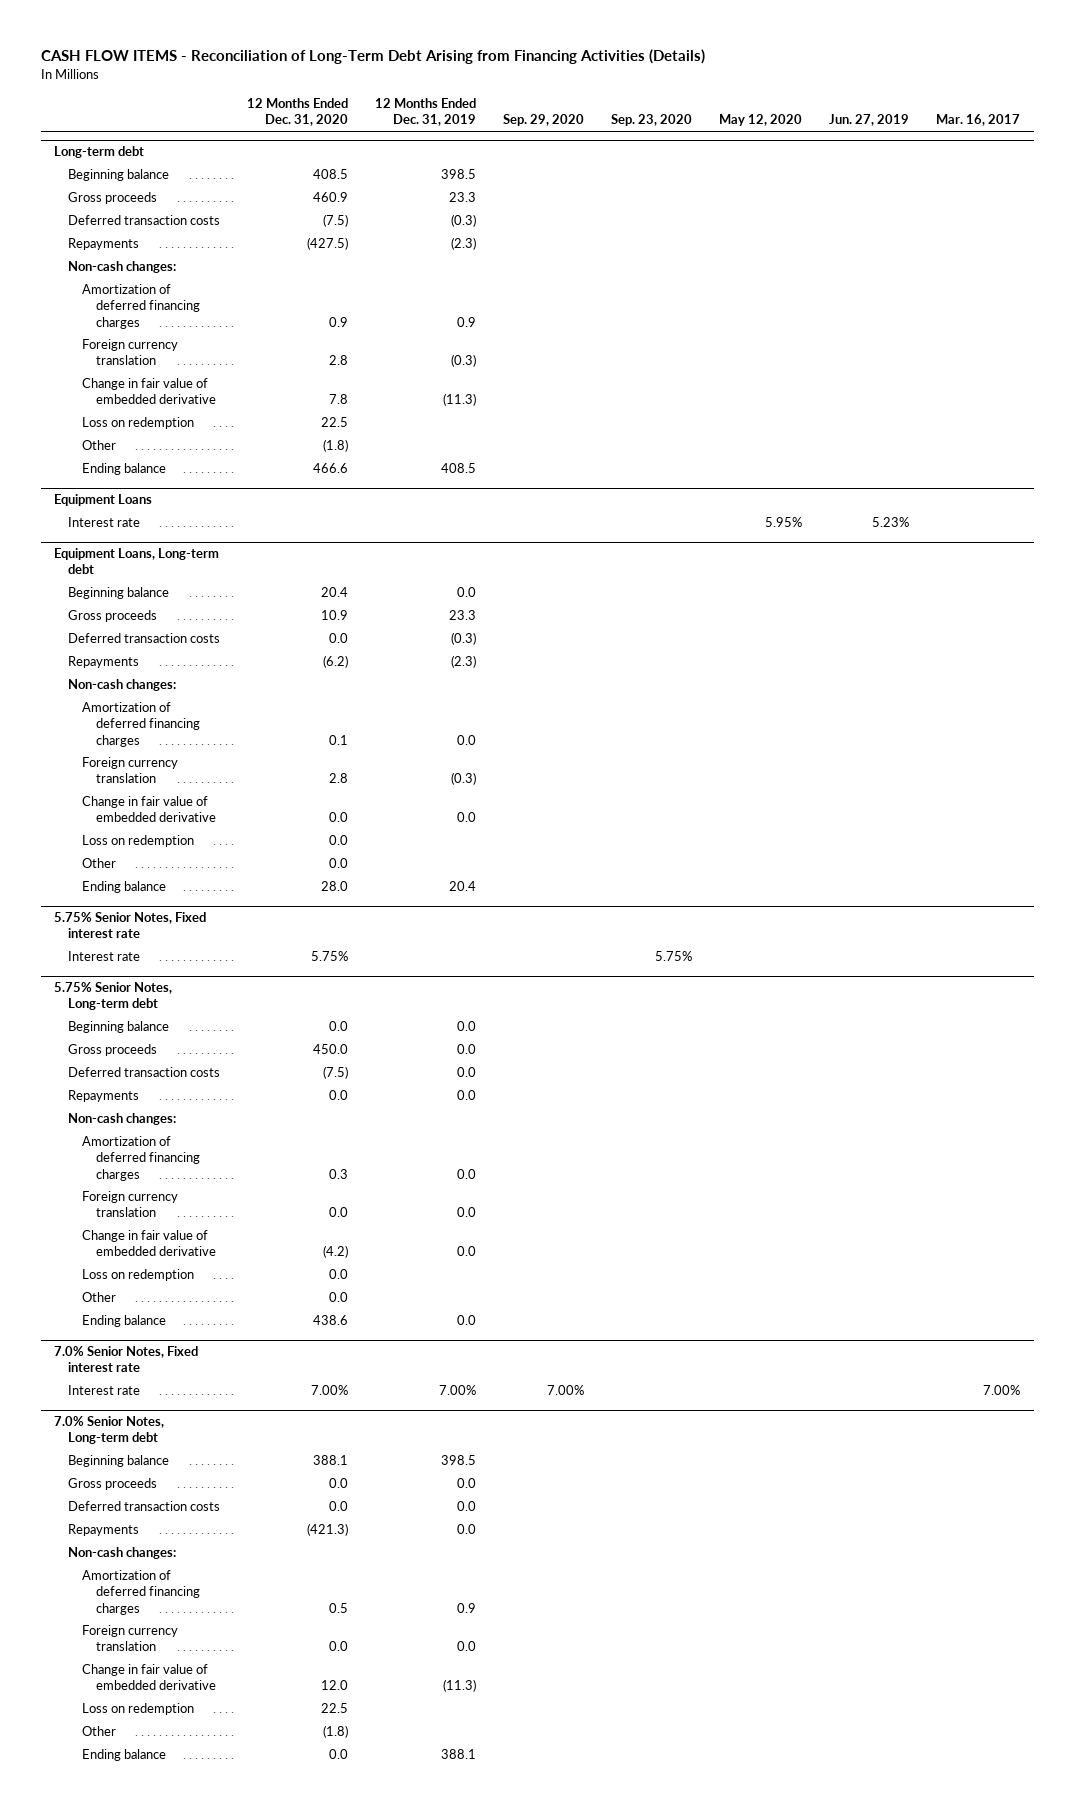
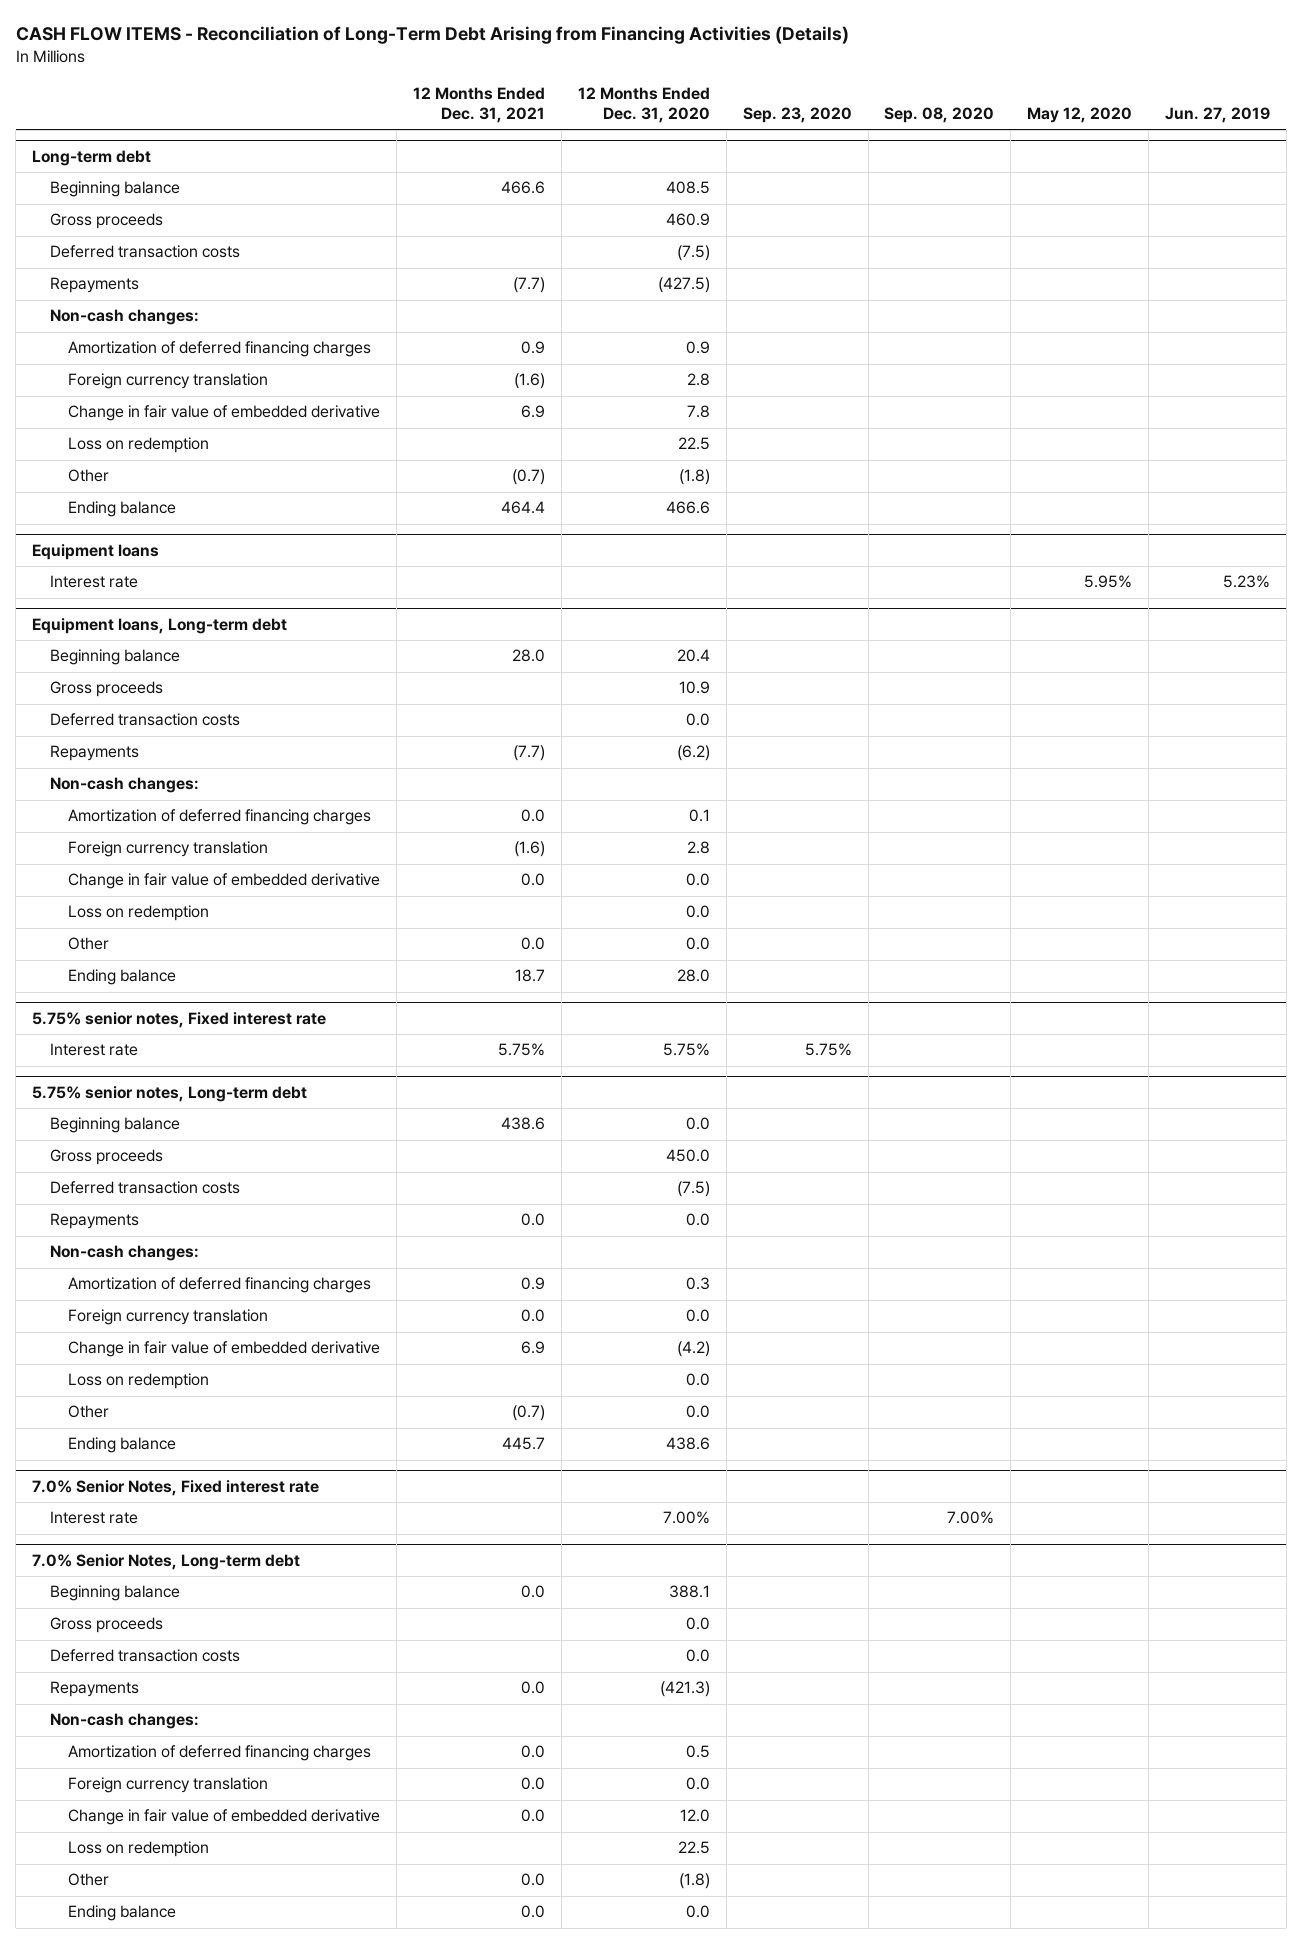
[375,98,477,127] 12 Months Ended Dec. 31, 2019 -> none
[503,114,585,127] Sep. 29, 2020 -> none
[936,114,1021,127] Mar. 16, 2017 -> none
none -> [413,86,546,124] 12 Months Ended Dec. 31, 2021
none -> [884,107,995,124] Sep. 08, 2020
[54,494,153,507] Equipment Loans -> [32,543,160,560] Equipment loans
[54,548,220,575] Equipment Loans, Long-term debt -> [32,617,288,634] Equipment loans, Long-term debt
[54,912,207,939] 5.75% Senior Notes, Fixed interest rate -> [32,1011,327,1028] 5.75% senior notes, Fixed interest rate
[54,982,173,1011] 5.75% Senior Notes, Long-term debt -> [32,1085,308,1102] 5.75% senior notes, Long-term debt

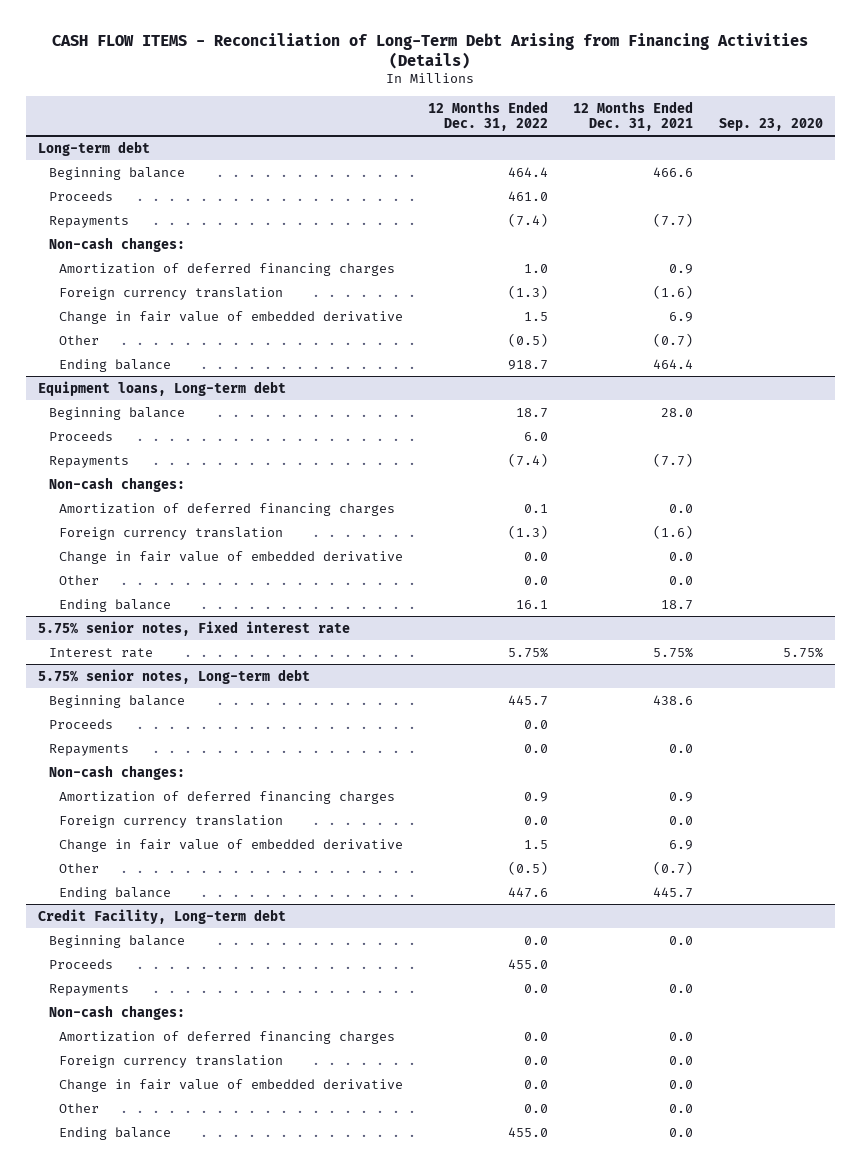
[577,86,710,124] 12 Months Ended Dec. 31, 2020 -> none
[884,107,995,124] Sep. 08, 2020 -> none
[1027,107,1133,124] May 12, 2020 -> none
[1165,107,1271,124] Jun. 27, 2019 -> none
none -> [428,100,549,131] 12 Months Ended Dec. 31, 2022
[50,245,241,259] Deferred transaction costs -> none
[50,213,164,230] Gross proceeds -> [48,190,113,201] Proceeds
[68,437,210,454] Loss on redemption -> none
[32,543,160,560] Equipment loans -> none
[50,575,139,589] Interest rate -> none
[50,713,241,727] Deferred transaction costs -> none
[50,681,164,698] Gross proceeds -> [48,430,113,441] Proceeds
[68,905,210,922] Loss on redemption -> none
[50,1181,241,1195] Deferred transaction costs -> none
[50,1149,164,1166] Gross proceeds -> [48,718,113,729] Proceeds
[68,1373,210,1390] Loss on redemption -> none
[32,1479,320,1496] 7.0% Senior Notes, Fixed interest rate -> none
[50,1511,139,1525] Interest rate -> none
[32,1553,301,1570] 7.0% Senior Notes, Long-term debt -> none
none -> [38,908,287,924] Credit Facility, Long-term debt
[50,1649,241,1663] Deferred transaction costs -> none
[50,1617,164,1634] Gross proceeds -> [48,958,113,969] Proceeds
[68,1841,210,1858] Loss on redemption -> none

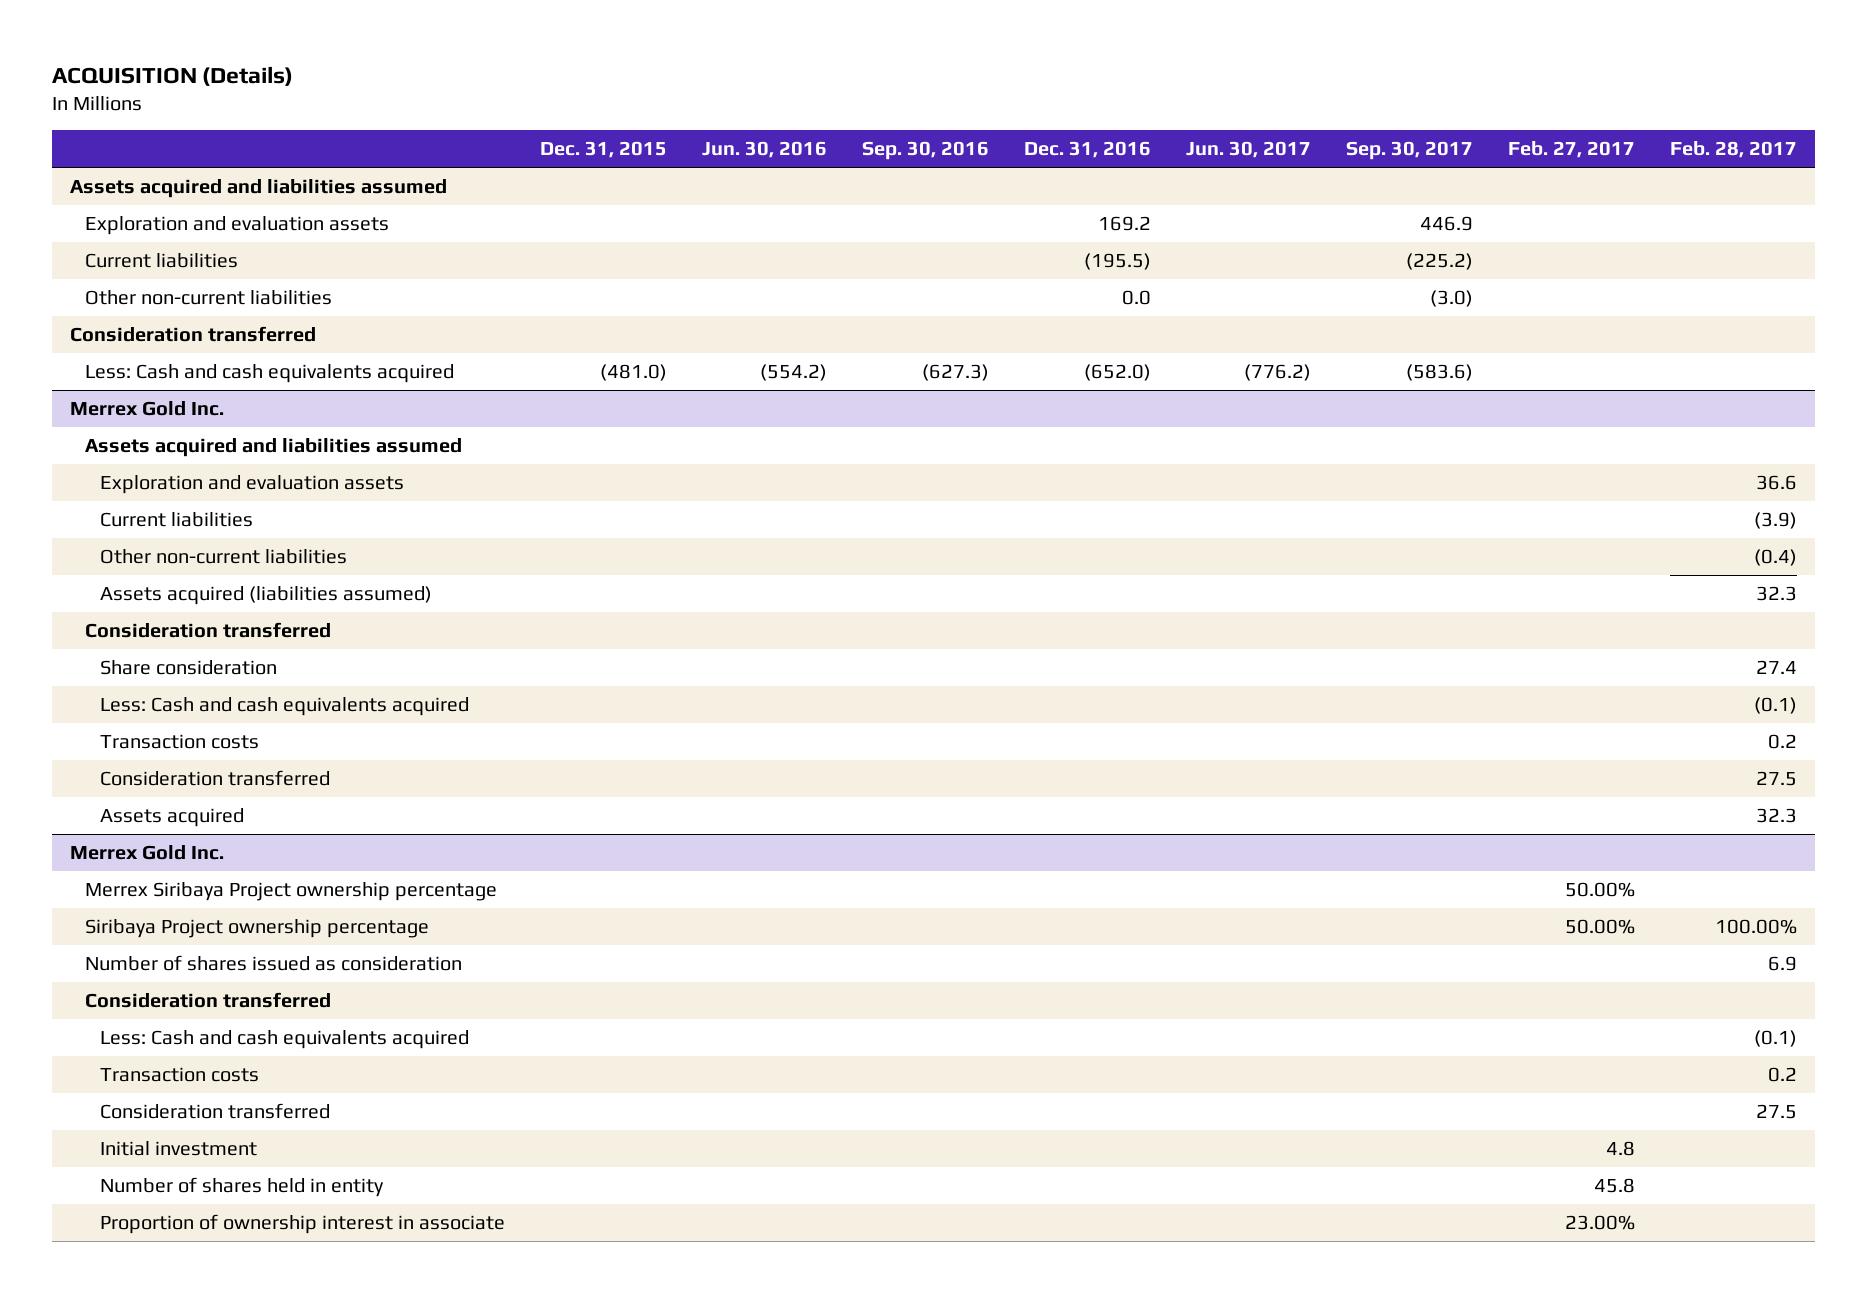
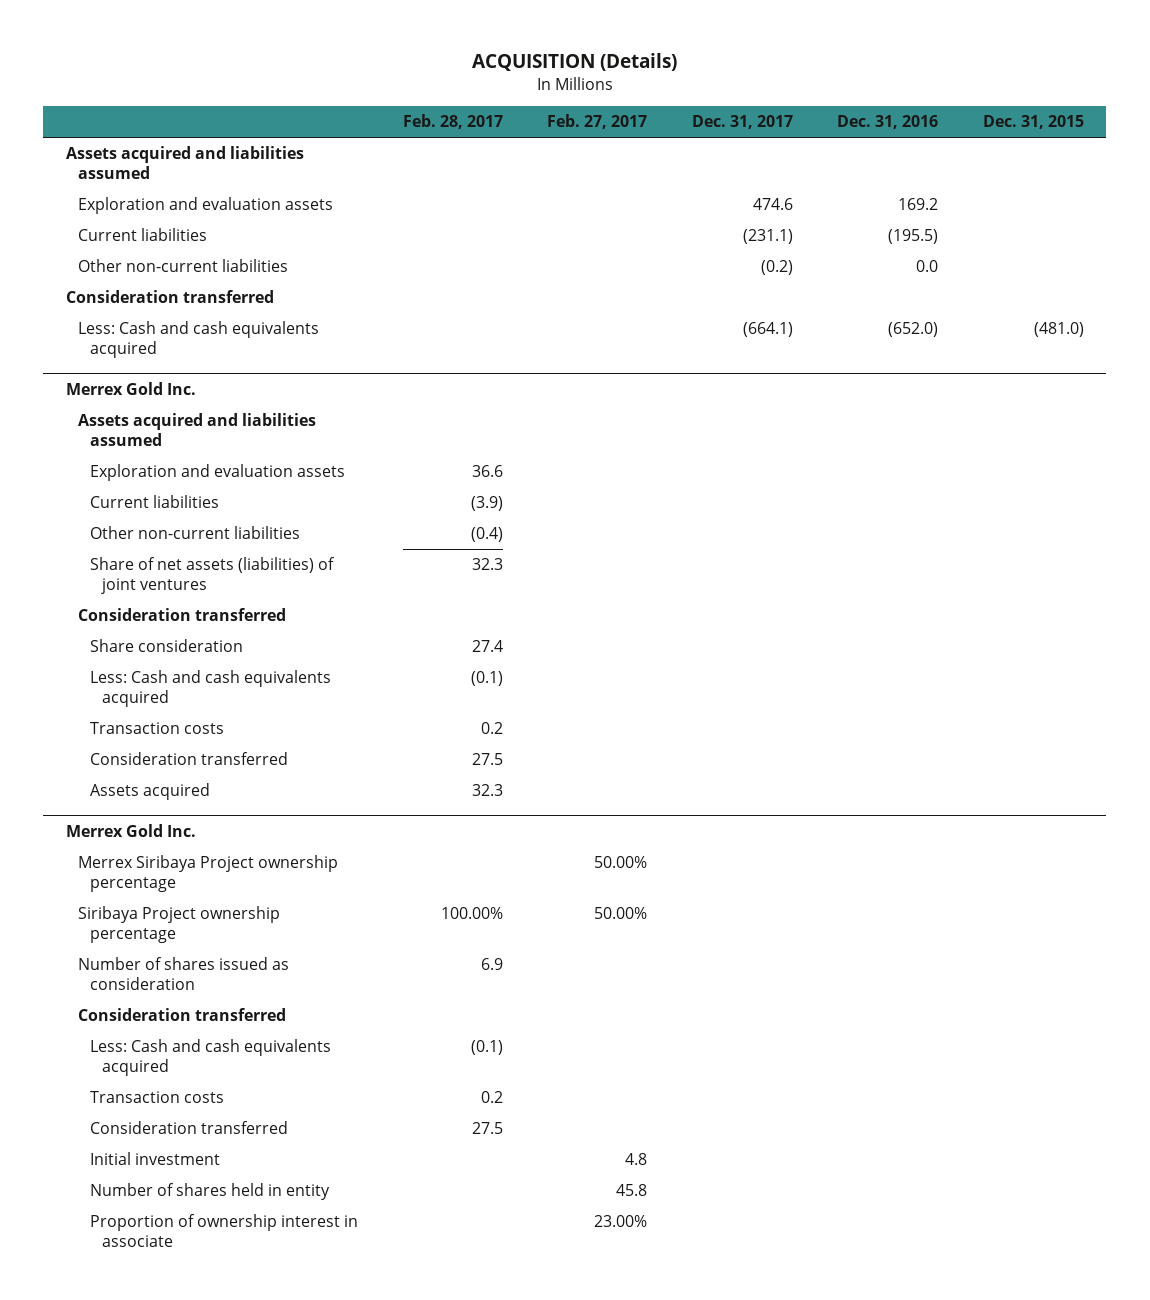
[701,141,827,159] Jun. 30, 2016 -> none
[861,141,989,161] Sep. 30, 2016 -> none
[1185,141,1311,159] Jun. 30, 2017 -> none
[1345,141,1473,161] Sep. 30, 2017 -> none
none -> [691,114,793,129] Dec. 31, 2017
[99,585,432,605] Assets acquired (liabilities assumed) -> [90,557,336,594] Share of net assets (liabilities) of joint ventures

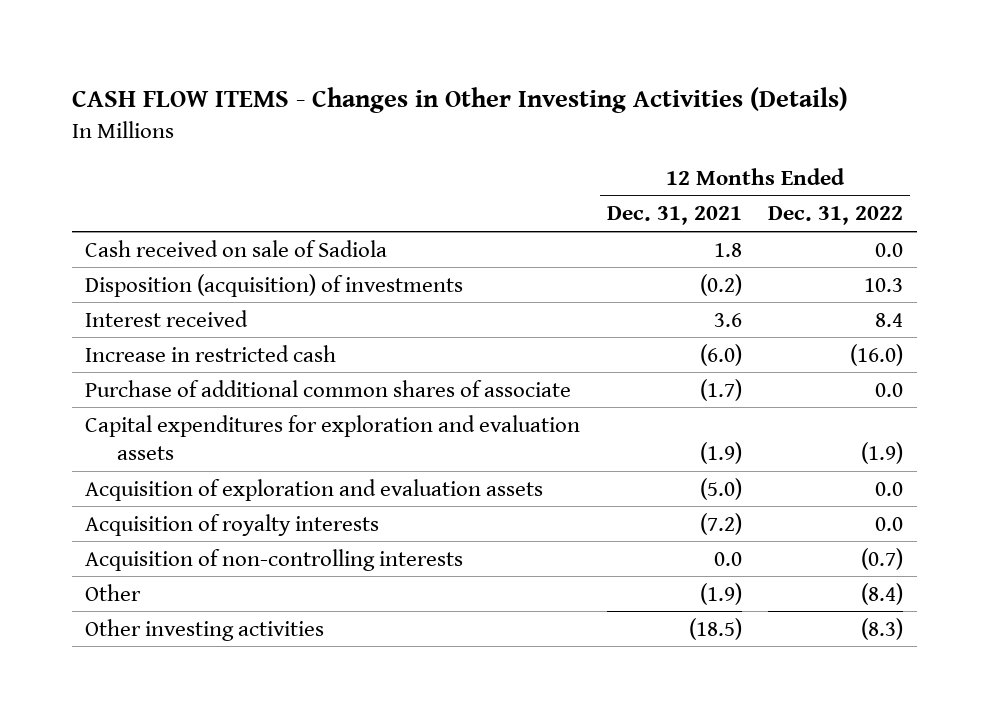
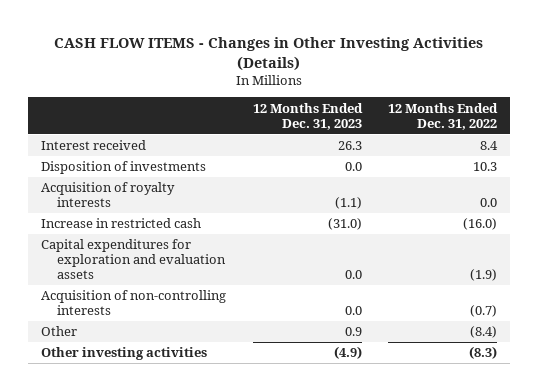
[606,206,742,226] Dec. 31, 2021 -> none
none -> [252,102,363,130] 12 Months Ended Dec. 31, 2023
[84,239,387,257] Cash received on sale of Sadiola -> none
[84,273,463,297] Disposition (acquisition) of investments -> none
none -> [41,161,207,175] Disposition of investments
[84,513,379,536] Acquisition of royalty interests -> [41,182,176,208] Acquisition of royalty interests
[84,379,571,397] Purchase of additional common shares of associate -> none
[84,478,543,501] Acquisition of exploration and evaluation assets -> none

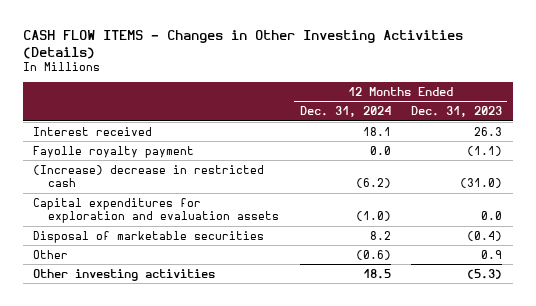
[387,102,498,130] 12 Months Ended Dec. 31, 2022 -> none
none -> [299,106,391,118] Dec. 31, 2024
[41,161,207,175] Disposition of investments -> none
[41,182,176,208] Acquisition of royalty interests -> [33,145,195,158] Fayolle royalty payment
[41,218,202,229] Increase in restricted cash -> [33,164,265,188] (Increase) decrease in restricted cash
[41,290,227,316] Acquisition of non-controlling interests -> none
none -> [33,230,265,243] Disposal of marketable securities
[333,346,362,360] (4.9) -> [467,268,503,279] (5.3)

